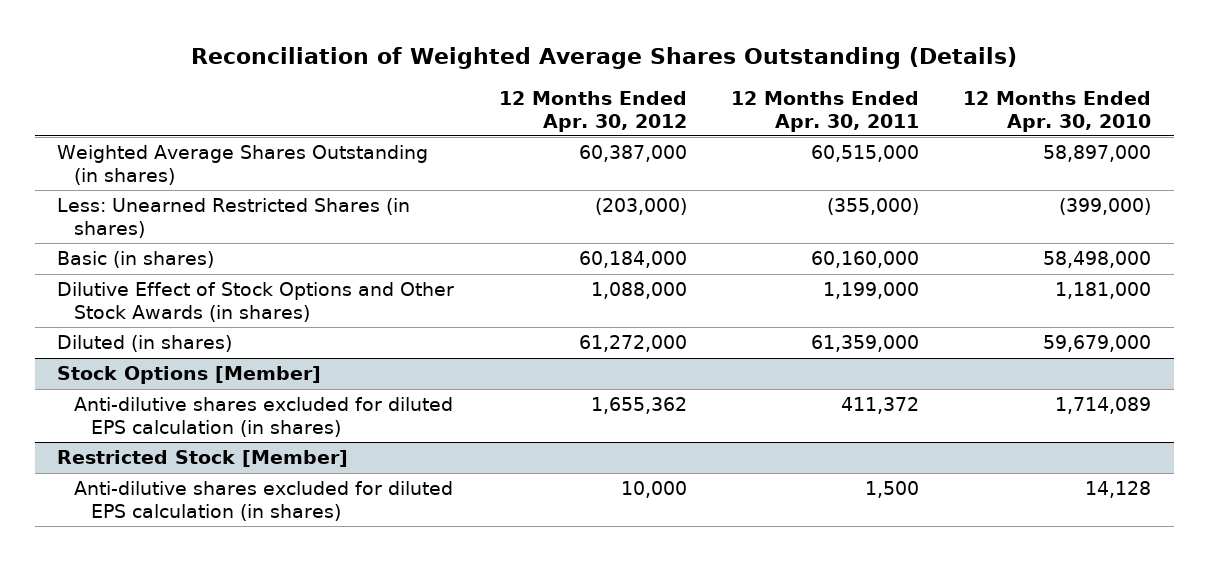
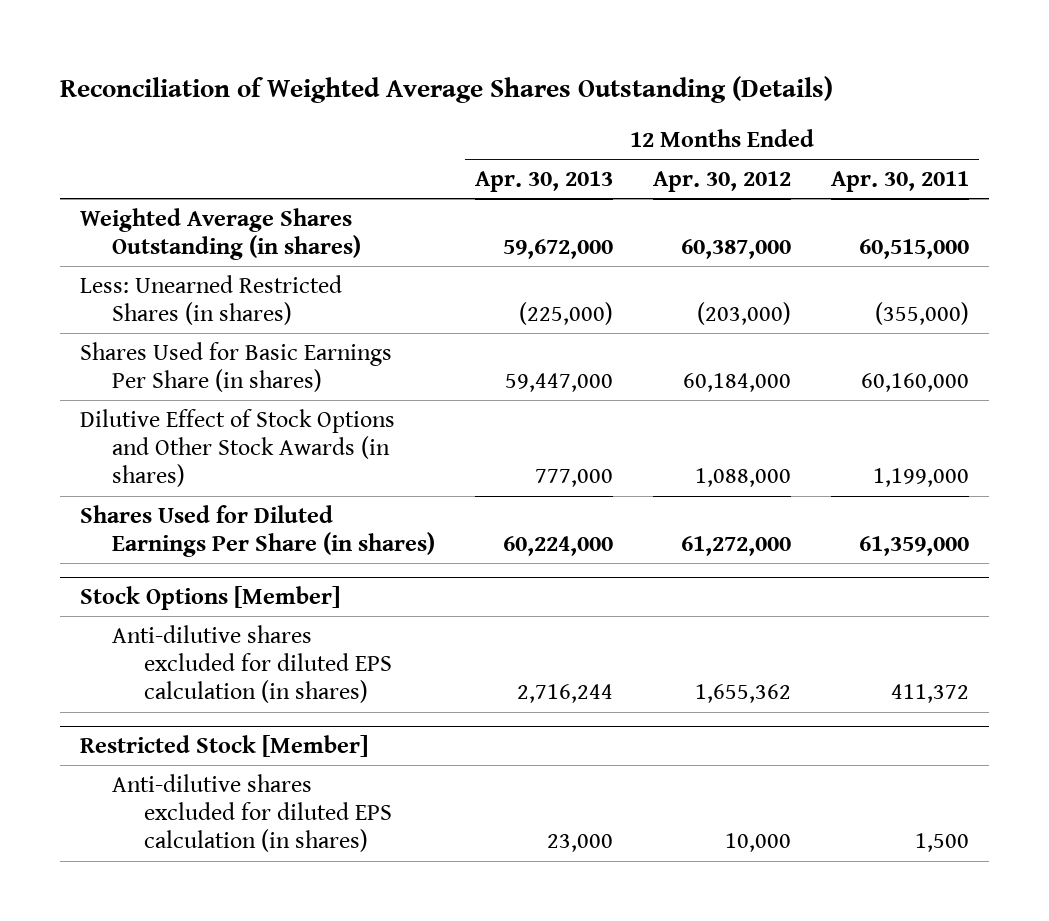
[963,90,1152,132] 12 Months Ended Apr. 30, 2010 -> none
none -> [475,171,614,193] Apr. 30, 2013
[57,251,215,269] Basic (in shares) -> [80,341,393,393] Shares Used for Basic Earnings Per Share (in shares)
[57,335,233,353] Diluted (in shares) -> [80,504,436,558] Shares Used for Diluted Earnings Per Share (in shares)

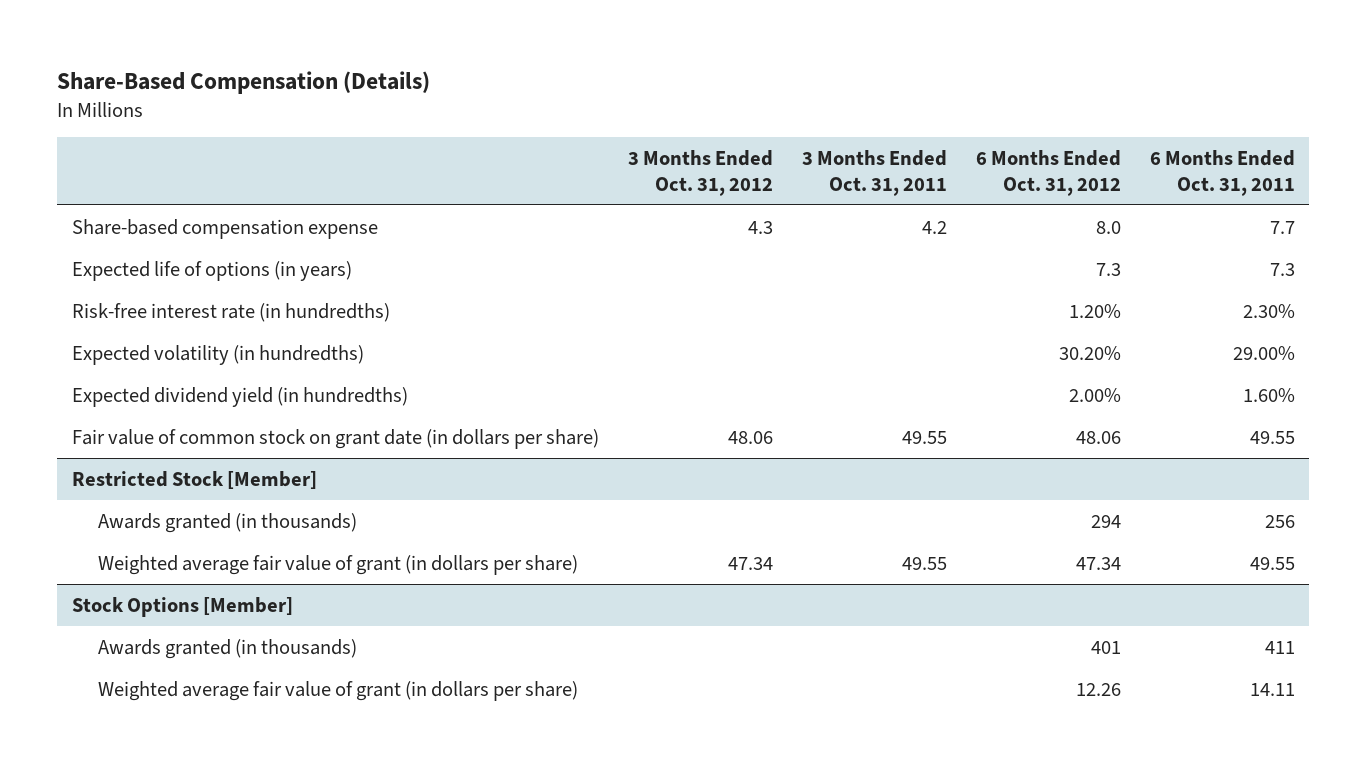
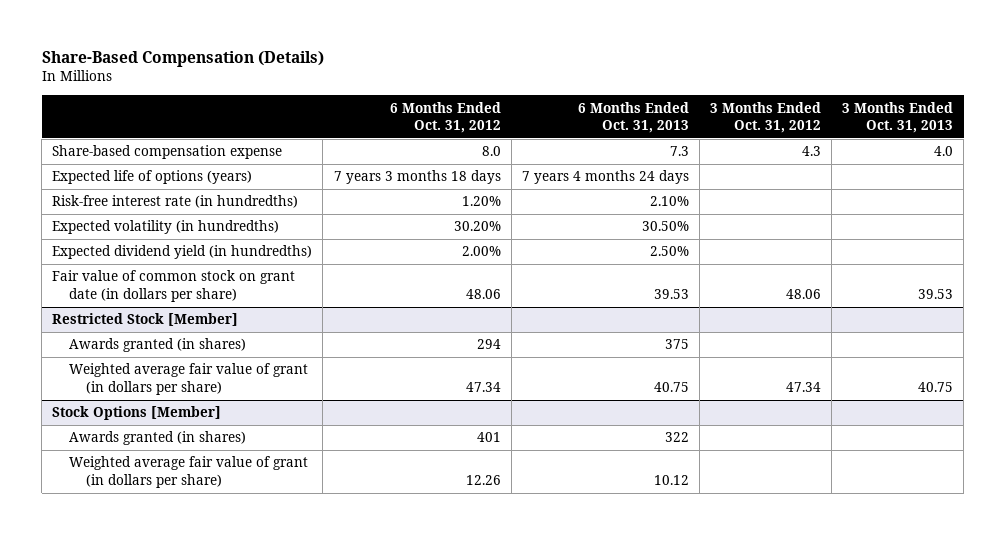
[801,149,947,196] 3 Months Ended Oct. 31, 2011 -> none
[1149,149,1295,196] 6 Months Ended Oct. 31, 2011 -> none
none -> [577,101,689,134] 6 Months Ended Oct. 31, 2013
none -> [842,101,954,134] 3 Months Ended Oct. 31, 2013
[71,260,352,281] Expected life of options (in years) -> [52,170,253,185] Expected life of options (years)
[1095,262,1121,276] 7.3 -> [333,170,501,185] 7 years 3 months 18 days
[98,512,358,533] Awards granted (in thousands) -> [69,338,247,353] Awards granted (in shares)
[98,638,358,659] Awards granted (in thousands) -> [69,431,247,446] Awards granted (in shares)

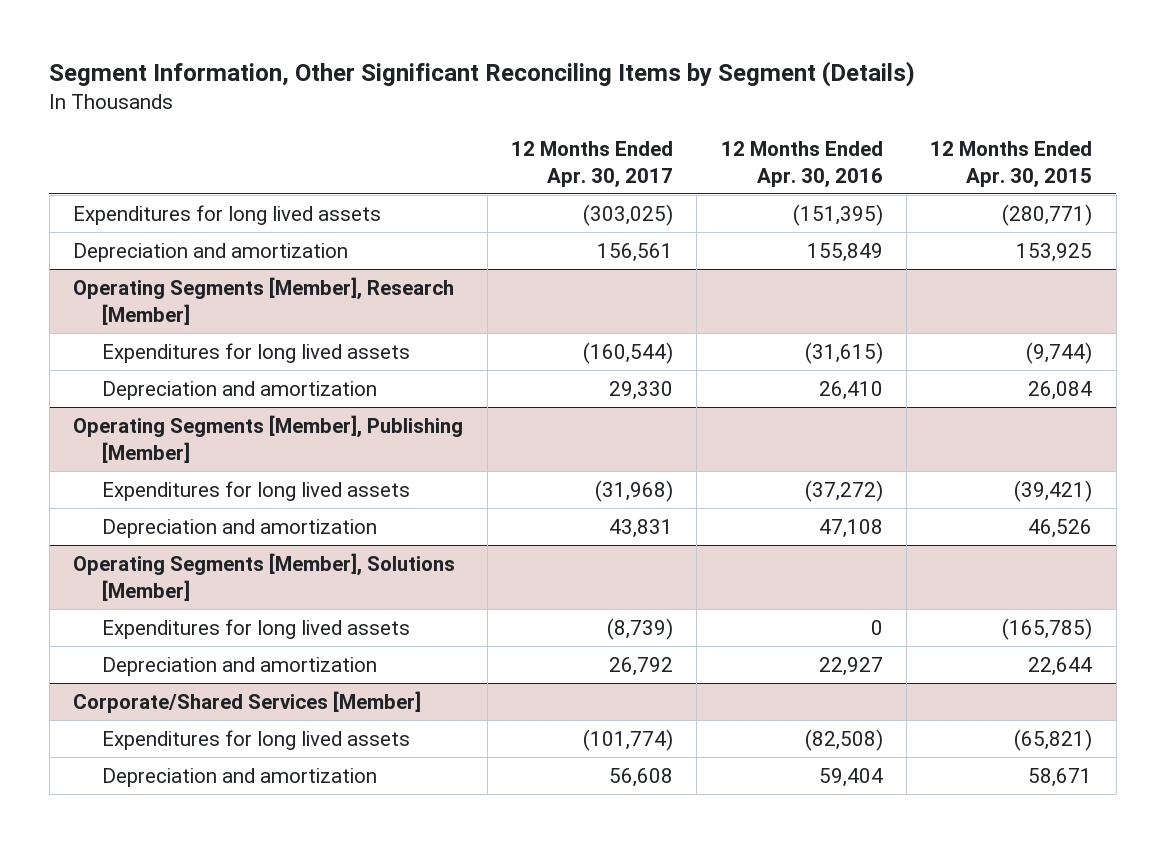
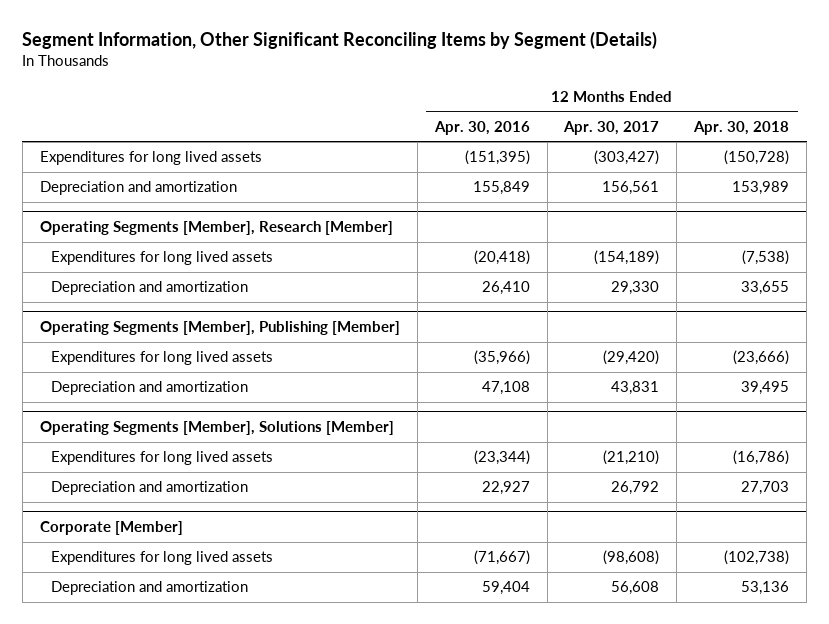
[930,140,1093,188] 12 Months Ended Apr. 30, 2015 -> none
none -> [693,120,790,135] Apr. 30, 2018
[582,203,673,226] (303,025) -> [594,150,660,166] (303,427)
[582,341,673,364] (160,544) -> [594,250,660,266] (154,189)
[804,341,883,364] (31,615) -> [473,250,530,266] (20,418)
[594,479,673,502] (31,968) -> [603,350,660,366] (29,420)
[804,479,883,502] (37,272) -> [473,350,530,366] (35,966)
[606,617,673,640] (8,739) -> [603,450,660,466] (21,210)
[870,619,883,635] 0 -> [473,450,530,466] (23,344)
[73,690,422,713] Corporate/Shared Services [Member] -> [39,521,183,536] Corporate [Member]
[582,728,673,751] (101,774) -> [603,550,660,566] (98,608)
[804,728,883,751] (82,508) -> [473,550,530,566] (71,667)

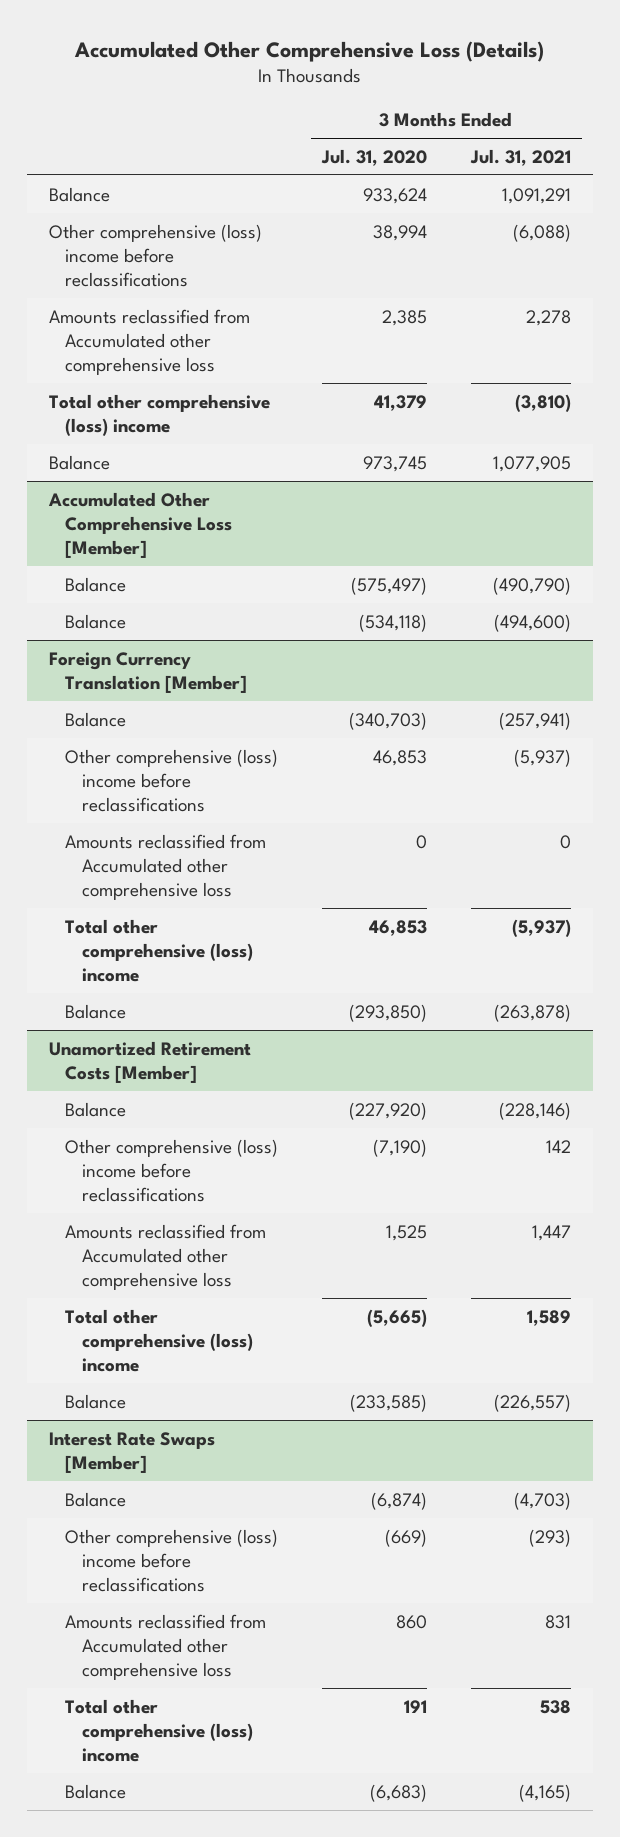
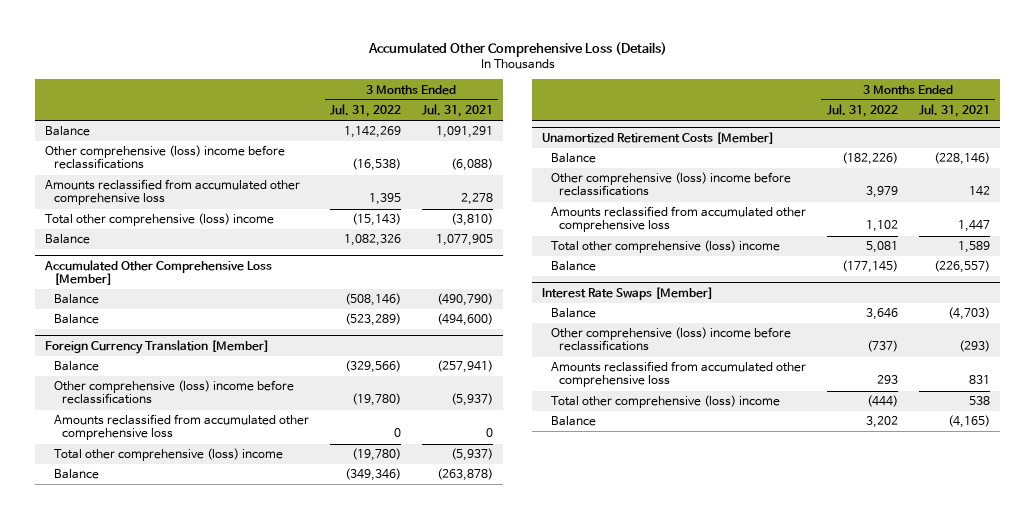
[321,148,428,166] Jul. 31, 2020 -> none
none -> [329,103,401,117] Jul. 31, 2022
[49,308,251,376] Amounts reclassified from Accumulated other comprehensive loss -> [45,179,301,206] Amounts reclassified from accumulated other comprehensive loss
[65,833,267,901] Amounts reclassified from Accumulated other comprehensive loss -> [53,414,309,441] Amounts reclassified from accumulated other comprehensive loss
[65,1223,267,1291] Amounts reclassified from Accumulated other comprehensive loss -> [550,206,806,233] Amounts reclassified from accumulated other comprehensive loss
[65,1613,267,1681] Amounts reclassified from Accumulated other comprehensive loss -> [550,361,806,388] Amounts reclassified from accumulated other comprehensive loss

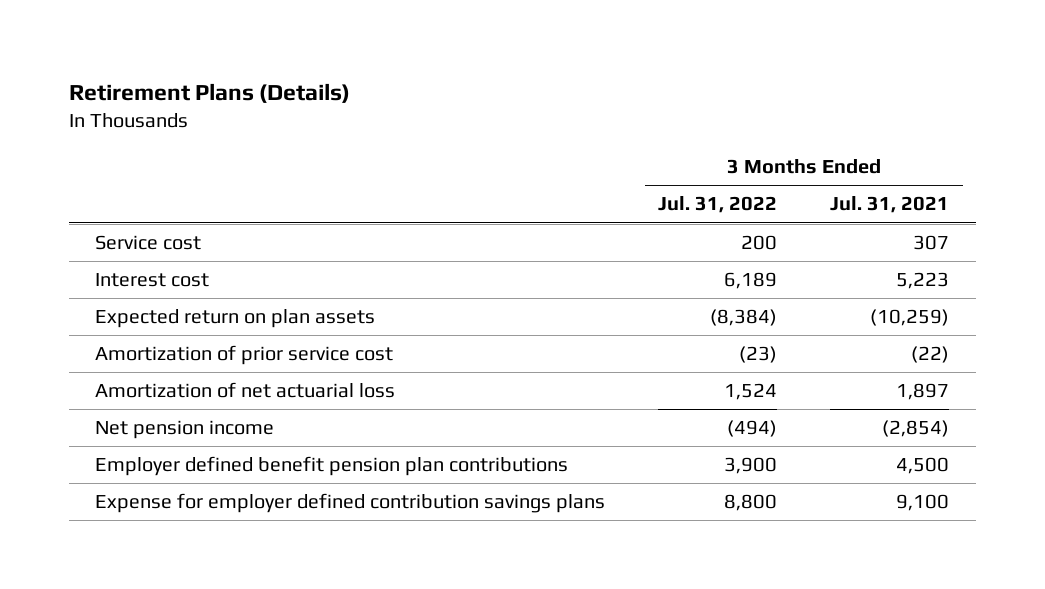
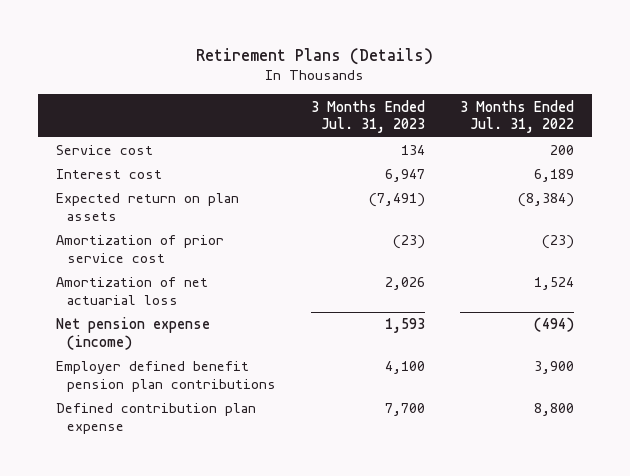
[830,196,950,214] Jul. 31, 2021 -> none
none -> [310,99,425,134] 3 Months Ended Jul. 31, 2023
[95,420,275,440] Net pension income -> [55,317,210,351] Net pension expense (income)
[95,493,606,514] Expense for employer defined contribution savings plans -> [55,403,256,435] Defined contribution plan expense

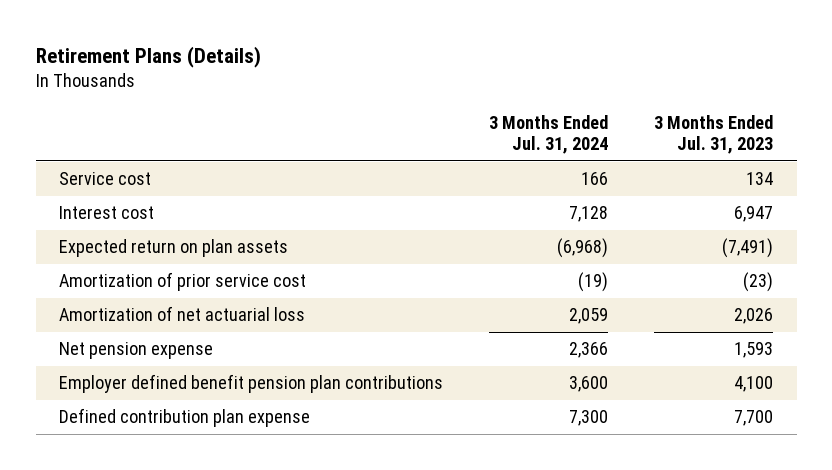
[460,99,575,134] 3 Months Ended Jul. 31, 2022 -> none
none -> [489,114,609,155] 3 Months Ended Jul. 31, 2024
[55,317,210,351] Net pension expense (income) -> [58,342,213,360] Net pension expense

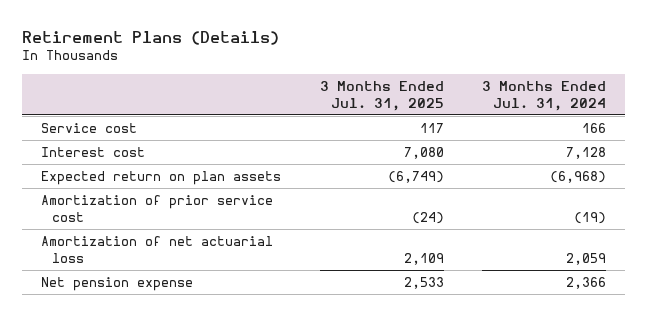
[654,114,774,155] 3 Months Ended Jul. 31, 2023 -> none
none -> [319,80,444,111] 3 Months Ended Jul. 31, 2025
[58,374,443,394] Employer defined benefit pension plan contributions -> none
[58,408,310,428] Defined contribution plan expense -> none

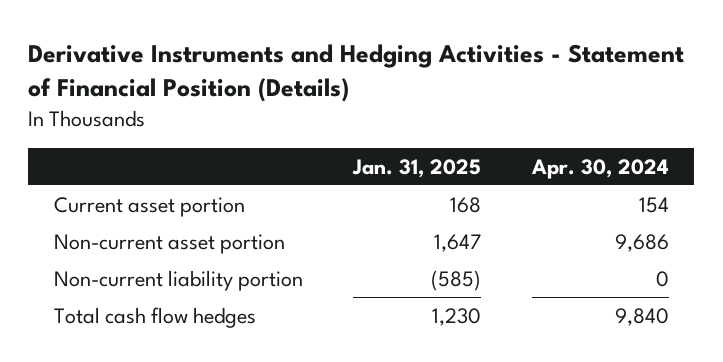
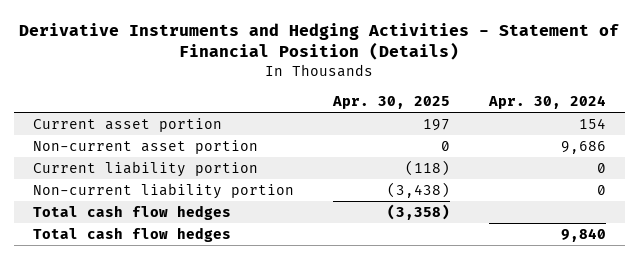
[352,158,482,178] Jan. 31, 2025 -> none
none -> [331,96,450,110] Apr. 30, 2025
none -> [33,160,259,177] Current liability portion
none -> [33,204,232,220] Total cash flow hedges

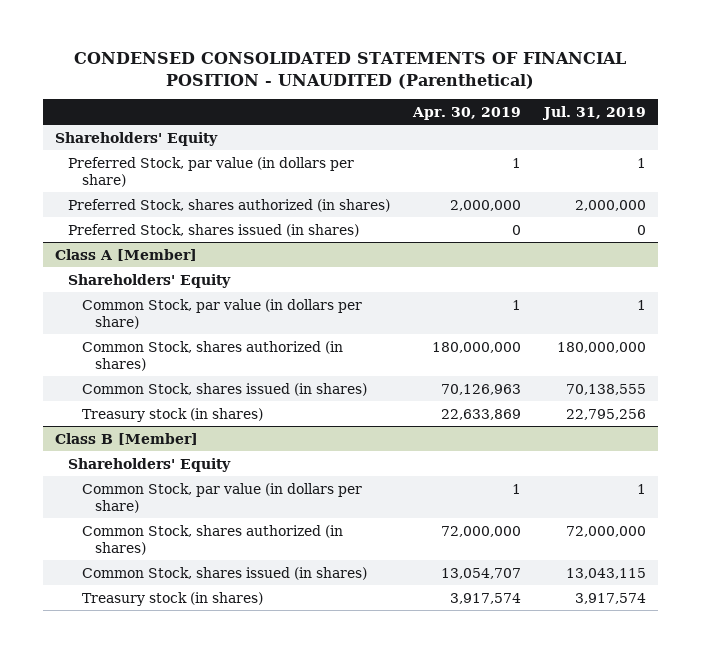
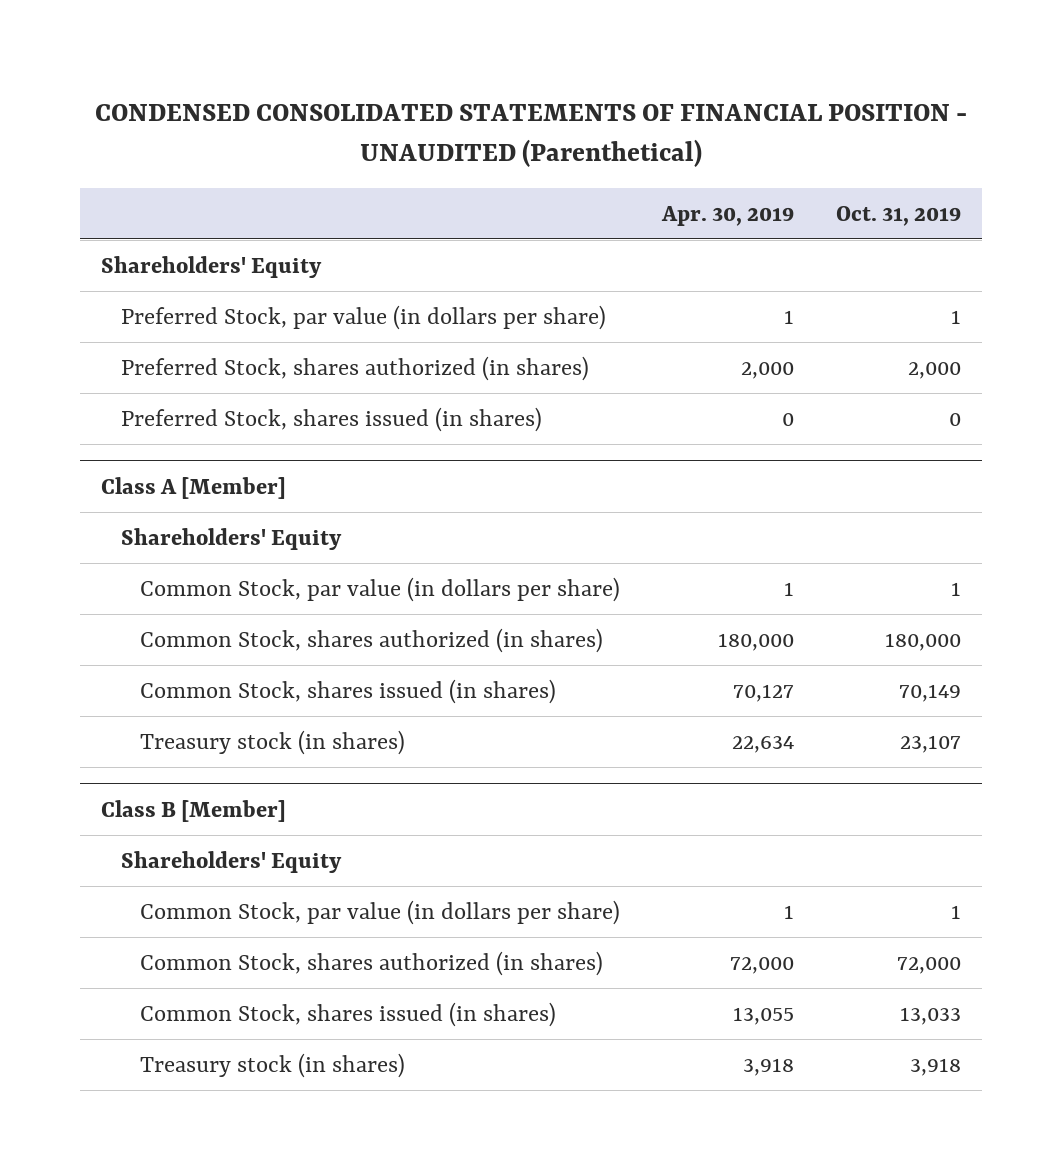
[542,105,647,120] Jul. 31, 2019 -> none
none -> [835,205,961,226] Oct. 31, 2019
[450,199,522,211] 2,000,000 -> [741,362,795,380] 2,000
[432,341,522,353] 180,000,000 -> [718,633,795,652] 180,000
[441,383,522,395] 70,126,963 -> [733,684,795,703] 70,127
[441,408,522,420] 22,633,869 -> [732,736,795,754] 22,634
[441,525,522,537] 72,000,000 -> [730,957,795,975] 72,000
[441,567,522,579] 13,054,707 -> [733,1007,795,1026] 13,055
[450,592,522,604] 3,917,574 -> [743,1058,795,1077] 3,918

